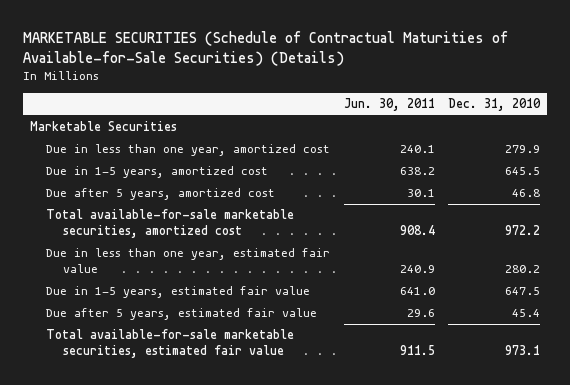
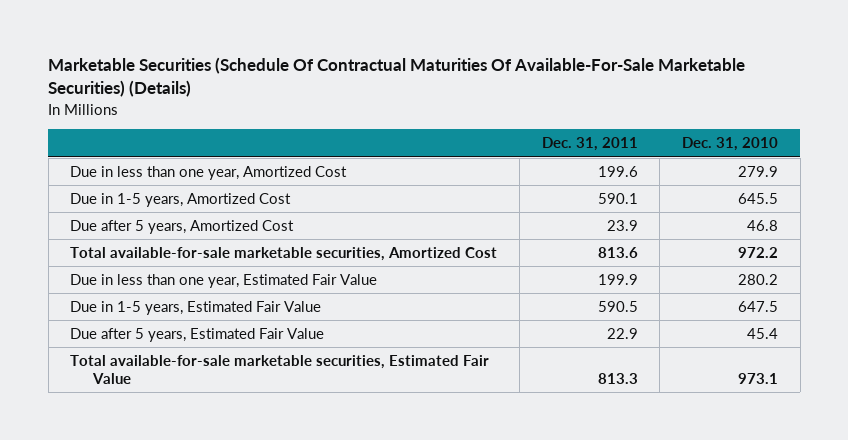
[23,31,509,66] MARKETABLE SECURITIES (Schedule of Contractual Maturities of Available-for-Sale Securities) (Details) -> [48,57,746,98] Marketable Securities (Schedule Of Contractual Maturities Of Available-For-Sale Marketable Securities) (Details)
[343,98,435,112] Jun. 30, 2011 -> none
none -> [541,137,638,152] Dec. 31, 2011
[30,121,178,132] Marketable Securities -> none
[46,144,331,157] Due in less than one year, amortized cost -> [70,166,348,181] Due in less than one year, Amortized Cost
[46,166,269,179] Due in 1-5 years, amortized cost -> [70,193,292,208] Due in 1-5 years, Amortized Cost
[46,188,276,201] Due after 5 years, amortized cost -> [70,220,295,235] Due after 5 years, Amortized Cost
[46,209,295,239] Total available-for-sale marketable securities, amortized cost -> [70,247,498,262] Total available-for-sale marketable securities, Amortized Cost
[46,248,331,274] Due in less than one year, estimated fair value -> [70,274,378,289] Due in less than one year, Estimated Fair Value
[46,286,311,299] Due in 1-5 years, estimated fair value -> [70,301,322,316] Due in 1-5 years, Estimated Fair Value
[46,308,318,321] Due after 5 years, estimated fair value -> [70,328,325,343] Due after 5 years, Estimated Fair Value
[46,329,295,359] Total available-for-sale marketable securities, estimated fair value -> [70,355,490,384] Total available-for-sale marketable securities, Estimated Fair Value

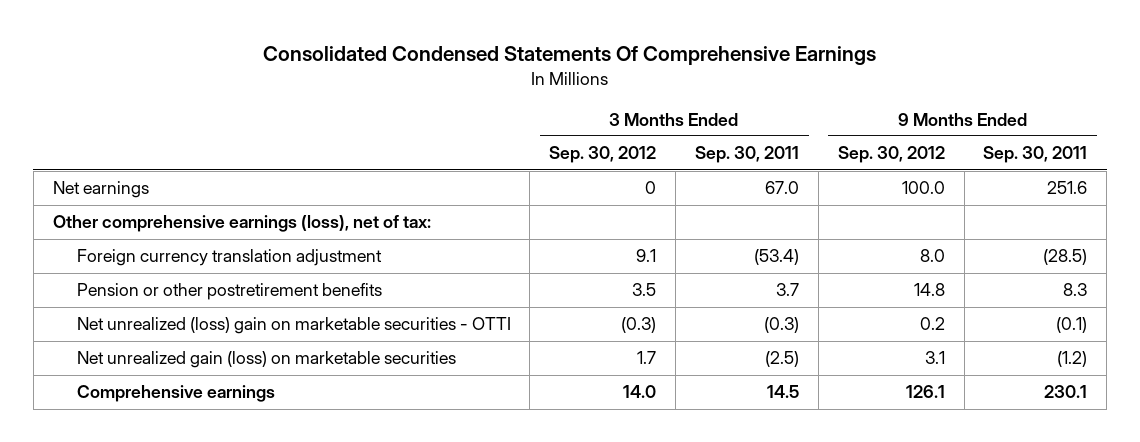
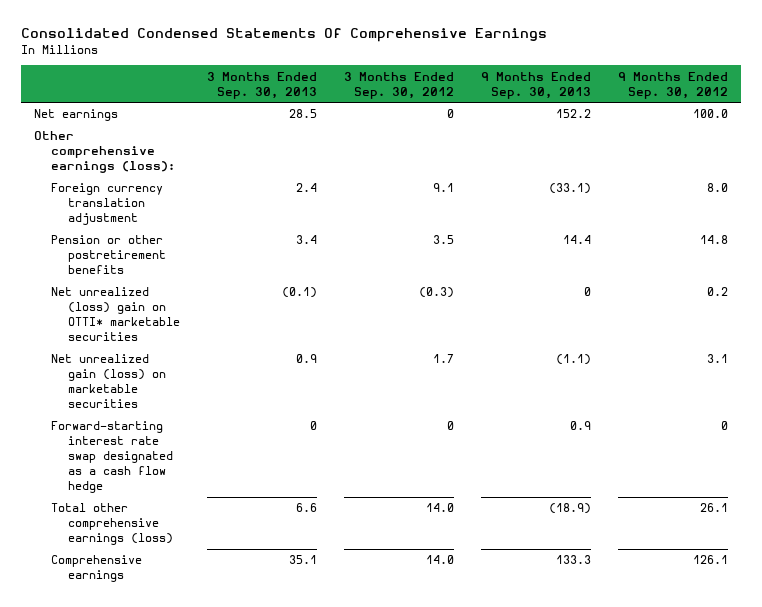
[695,146,800,164] Sep. 30, 2011 -> none
[983,146,1088,164] Sep. 30, 2011 -> none
none -> [207,71,318,99] 3 Months Ended Sep. 30, 2013
none -> [481,71,592,99] 9 Months Ended Sep. 30, 2013
[52,215,431,233] Other comprehensive earnings (loss), net of tax: -> [33,131,176,174] Other comprehensive earnings (loss):
[76,317,511,335] Net unrealized (loss) gain on marketable securities - OTTI -> [51,287,181,342] Net unrealized (loss) gain on OTTI* marketable securities
none -> [51,421,174,494] Forward-starting interest rate swap designated as a cash flow hedge
none -> [51,503,174,546] Total other comprehensive earnings (loss)

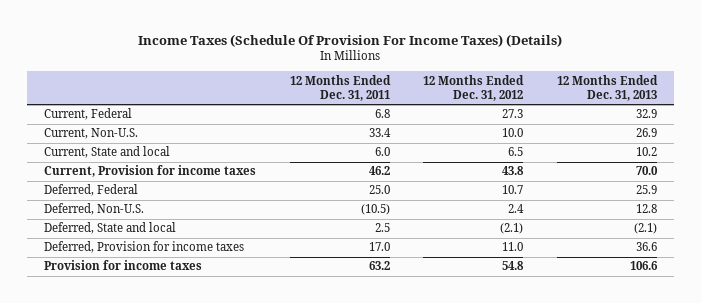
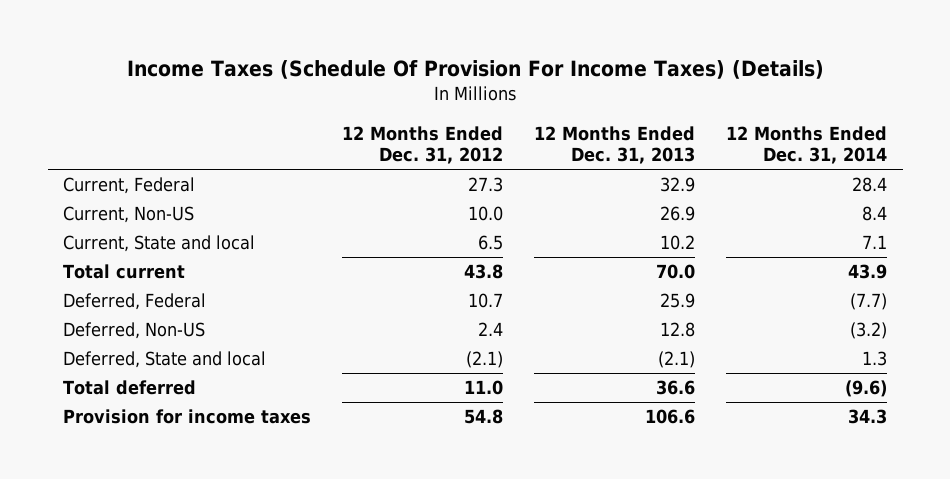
[289,74,391,101] 12 Months Ended Dec. 31, 2011 -> none
none -> [726,125,888,165] 12 Months Ended Dec. 31, 2014
[43,128,138,140] Current, Non-U.S. -> [63,206,195,224] Current, Non-US
[43,165,256,178] Current, Provision for income taxes -> [63,264,186,280] Total current
[43,203,144,216] Deferred, Non-U.S. -> [63,322,206,340] Deferred, Non-US
[43,241,244,254] Deferred, Provision for income taxes -> [63,380,197,396] Total deferred

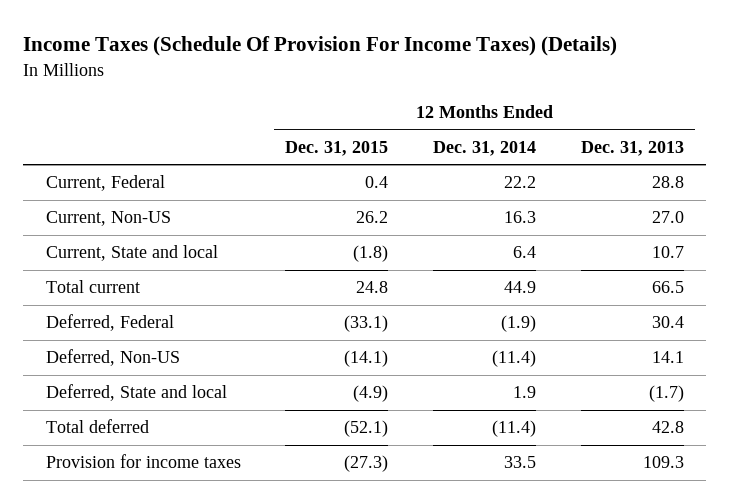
[342,125,504,165] 12 Months Ended Dec. 31, 2012 -> none
none -> [285,140,389,156] Dec. 31, 2015
[660,177,696,193] 32.9 -> [652,176,685,189] 28.8
[852,177,888,193] 28.4 -> [504,176,537,189] 22.2
[660,206,696,222] 26.9 -> [652,211,685,224] 27.0
[862,206,888,222] 8.4 -> [504,211,537,224] 16.3
[660,235,696,251] 10.2 -> [652,246,685,259] 10.7
[862,235,888,250] 7.1 -> [513,246,537,259] 6.4
[656,264,696,280] 70.0 -> [652,281,685,294] 66.5
[848,264,888,280] 43.9 -> [504,281,537,294] 44.9
[660,293,696,309] 25.9 -> [652,316,685,329] 30.4
[850,293,888,311] (7.7) -> [501,315,537,333] (1.9)
[660,322,696,338] 12.8 -> [652,351,685,364] 14.1
[850,322,888,340] (3.2) -> [492,350,537,368] (11.4)
[658,351,696,369] (2.1) -> [649,385,685,403] (1.7)
[862,351,888,367] 1.3 -> [513,386,537,399] 1.9
[656,380,696,396] 36.6 -> [652,421,685,434] 42.8
[845,380,888,398] (9.6) -> [492,420,537,438] (11.4)
[645,409,696,425] 106.6 -> [643,456,685,469] 109.3
[848,409,888,425] 34.3 -> [504,456,537,469] 33.5

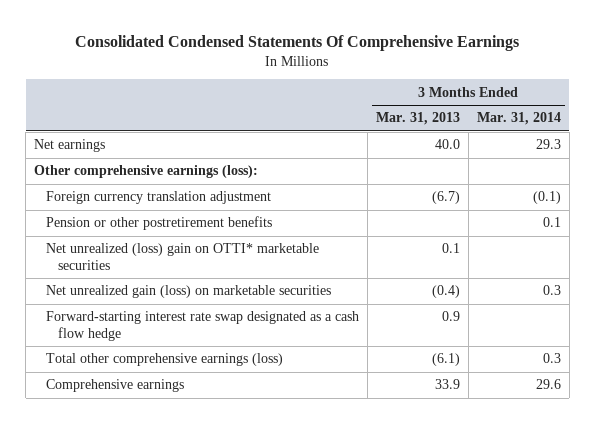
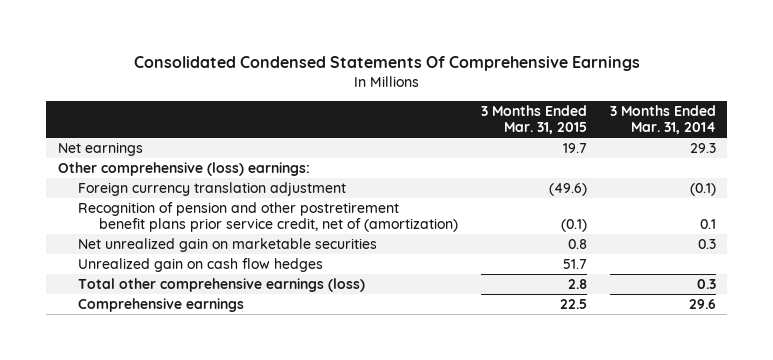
[375,112,460,126] Mar. 31, 2013 -> none
none -> [480,104,587,135] 3 Months Ended Mar. 31, 2015
[34,165,259,179] Other comprehensive earnings (loss): -> [57,161,310,176] Other comprehensive (loss) earnings:
[46,243,320,270] Net unrealized (loss) gain on OTTI* marketable securities -> none
[46,216,273,231] Pension or other postretirement benefits -> [78,201,458,233] Recognition of pension and other postretirement benefit plans prior service credit, net of (amortization)
[46,285,332,299] Net unrealized gain (loss) on marketable securities -> [78,237,378,252] Net unrealized gain on marketable securities
[46,311,360,341] Forward-starting interest rate swap designated as a cash flow hedge -> [78,257,324,272] Unrealized gain on cash flow hedges

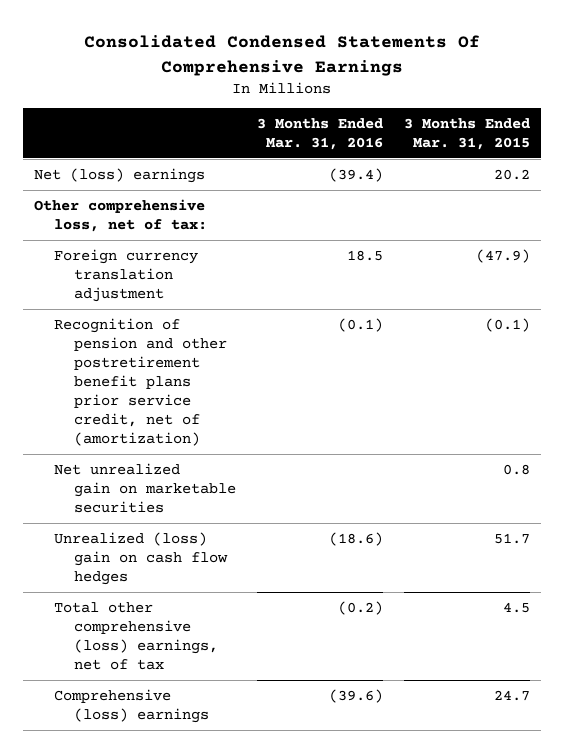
[609,104,716,135] 3 Months Ended Mar. 31, 2014 -> none
none -> [257,118,384,151] 3 Months Ended Mar. 31, 2016
[57,141,143,156] Net earnings -> [33,167,205,183] Net (loss) earnings
[562,142,587,153] 19.7 -> [494,168,531,180] 20.2
[57,161,310,176] Other comprehensive (loss) earnings: -> [33,198,207,232] Other comprehensive loss, net of tax:
[548,182,587,196] (49.6) -> [476,248,531,263] (47.9)
[78,257,324,272] Unrealized gain on cash flow hedges -> [53,531,228,585] Unrealized (loss) gain on cash flow hedges
[78,277,366,292] Total other comprehensive earnings (loss) -> [53,601,218,671] Total other comprehensive (loss) earnings, net of tax
[567,278,587,289] 2.8 -> [503,601,531,613] 4.5
[78,297,245,312] Comprehensive earnings -> [53,688,209,723] Comprehensive (loss) earnings
[559,298,587,309] 22.5 -> [494,689,531,701] 24.7

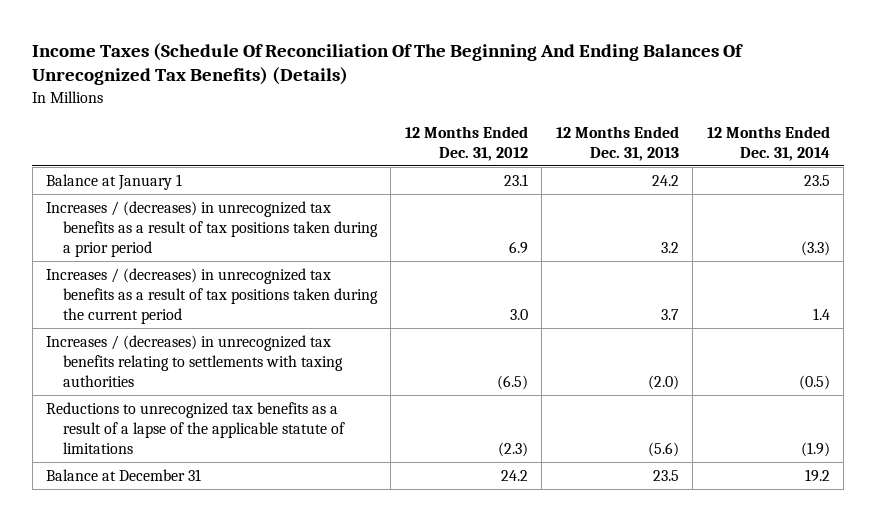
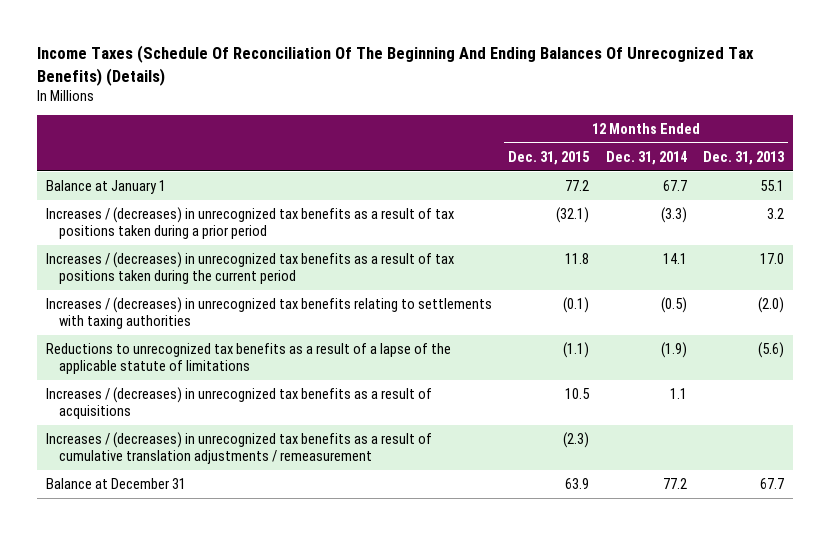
[404,125,528,161] 12 Months Ended Dec. 31, 2012 -> none
none -> [508,150,591,165] Dec. 31, 2015
[651,174,679,186] 24.2 -> [760,179,785,191] 55.1
[803,174,830,186] 23.5 -> [662,179,687,191] 67.7
[660,309,679,321] 3.7 -> [760,252,785,264] 17.0
[812,308,830,321] 1.4 -> [662,252,687,264] 14.1
none -> [45,386,432,419] Increases / (decreases) in unrecognized tax benefits as a result of acquisitions
none -> [45,431,432,464] Increases / (decreases) in unrecognized tax benefits as a result of cumulative translation adjustments / remeasurement
[652,469,679,481] 23.5 -> [760,477,785,489] 67.7
[804,468,830,482] 19.2 -> [662,477,687,489] 77.2

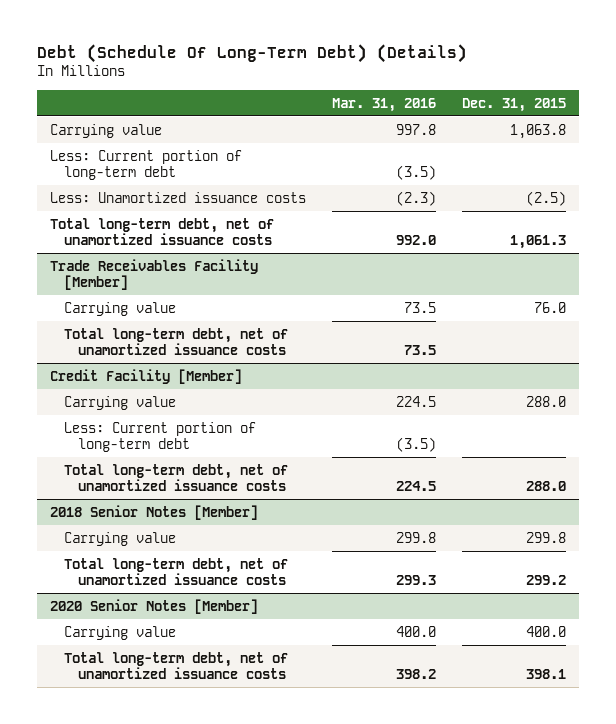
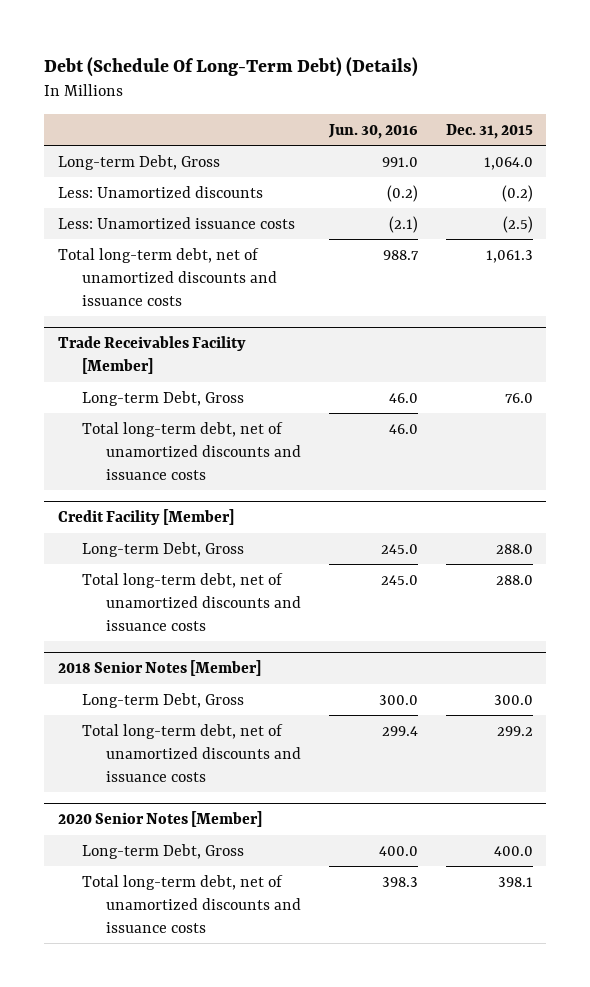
[331,97,436,112] Mar. 31, 2016 -> none
none -> [327,123,418,139] Jun. 30, 2016
[49,123,162,138] Carrying value -> none
[49,149,242,181] Less: Current portion of long-term debt -> none
none -> [57,154,220,170] Long-term Debt, Gross
none -> [57,185,263,198] Less: Unamortized discounts
[49,217,274,246] Total long-term debt, net of unamortized issuance costs -> [57,247,277,306] Total long-term debt, net of unamortized discounts and issuance costs
[63,301,176,316] Carrying value -> none
none -> [81,390,244,406] Long-term Debt, Gross
[63,327,288,356] Total long-term debt, net of unamortized issuance costs -> [81,421,302,480] Total long-term debt, net of unamortized discounts and issuance costs
[63,421,256,453] Less: Current portion of long-term debt -> none
[63,395,176,410] Carrying value -> [81,541,244,557] Long-term Debt, Gross
[63,463,288,492] Total long-term debt, net of unamortized issuance costs -> [81,572,302,631] Total long-term debt, net of unamortized discounts and issuance costs
[63,531,176,546] Carrying value -> none
none -> [81,692,244,708] Long-term Debt, Gross
[63,557,288,586] Total long-term debt, net of unamortized issuance costs -> [81,723,302,782] Total long-term debt, net of unamortized discounts and issuance costs
[63,625,176,640] Carrying value -> none
none -> [81,843,244,859] Long-term Debt, Gross
[63,651,288,680] Total long-term debt, net of unamortized issuance costs -> [81,874,302,933] Total long-term debt, net of unamortized discounts and issuance costs

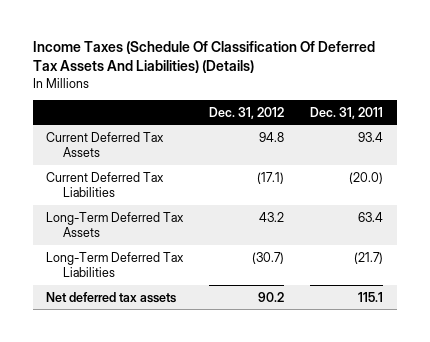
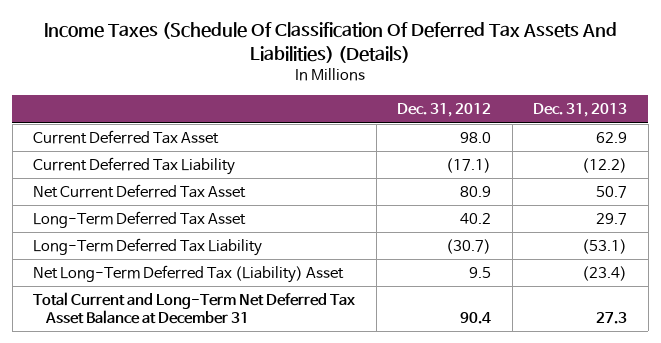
[310,106,384,119] Dec. 31, 2011 -> none
none -> [533,103,628,118] Dec. 31, 2013
[46,131,165,158] Current Deferred Tax Assets -> [33,130,220,145] Current Deferred Tax Asset
[259,131,285,142] 94.8 -> [460,132,492,144] 98.0
[46,171,165,198] Current Deferred Tax Liabilities -> [33,157,236,176] Current Deferred Tax Liability
none -> [33,184,247,199] Net Current Deferred Tax Asset
[46,211,185,238] Long-Term Deferred Tax Assets -> [33,211,247,229] Long-Term Deferred Tax Asset
[259,211,285,222] 43.2 -> [460,213,492,225] 40.2
[46,251,185,278] Long-Term Deferred Tax Liabilities -> [33,238,263,257] Long-Term Deferred Tax Liability
none -> [33,265,345,284] Net Long-Term Deferred Tax (Liability) Asset
[46,291,177,303] Net deferred tax assets -> [33,292,356,324] Total Current and Long-Term Net Deferred Tax Asset Balance at December 31
[258,291,285,302] 90.2 -> [460,311,492,324] 90.4

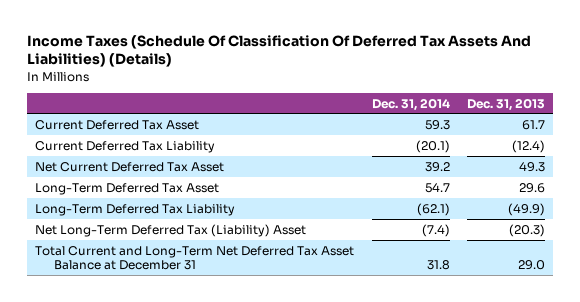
[397,103,492,118] Dec. 31, 2012 -> none
none -> [371,97,450,111] Dec. 31, 2014
[596,132,628,144] 62.9 -> [521,119,545,130] 61.7
[582,158,628,174] (12.2) -> [511,139,545,153] (12.4)
[596,186,628,199] 50.7 -> [518,161,545,172] 49.3
[596,213,628,226] 29.7 -> [518,182,545,193] 29.6
[582,239,628,255] (53.1) -> [507,202,545,216] (49.9)
[582,266,628,282] (23.4) -> [508,223,545,237] (20.3)
[596,311,628,324] 27.3 -> [517,259,545,270] 29.0

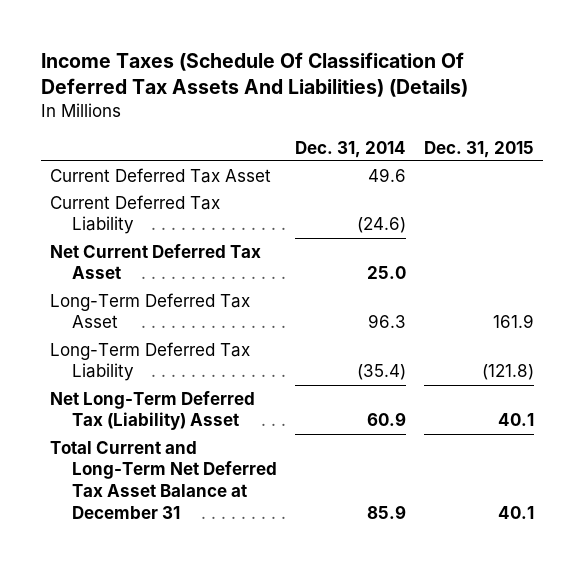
[466,97,545,111] Dec. 31, 2013 -> none
none -> [423,140,534,158] Dec. 31, 2015
[424,119,450,130] 59.3 -> [368,167,407,182] 49.6
[415,139,450,153] (20.1) -> [357,217,407,234] (24.6)
[424,161,450,172] 39.2 -> [367,266,407,280] 25.0
[424,182,450,193] 54.7 -> [368,314,407,329] 96.3
[416,202,450,216] (62.1) -> [357,364,407,381] (35.4)
[421,223,450,237] (7.4) -> [367,412,407,427] 60.9
[426,259,450,270] 31.8 -> [367,504,407,519] 85.9

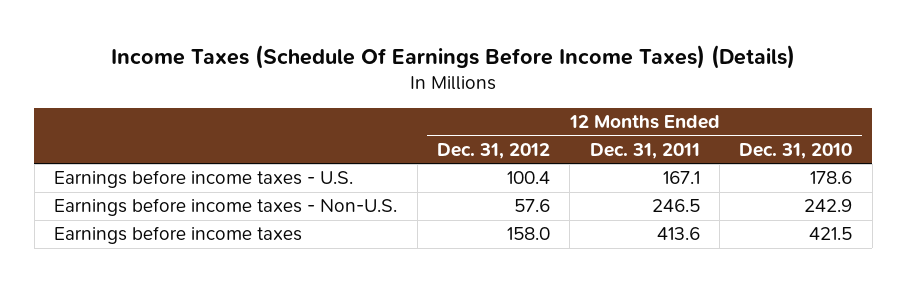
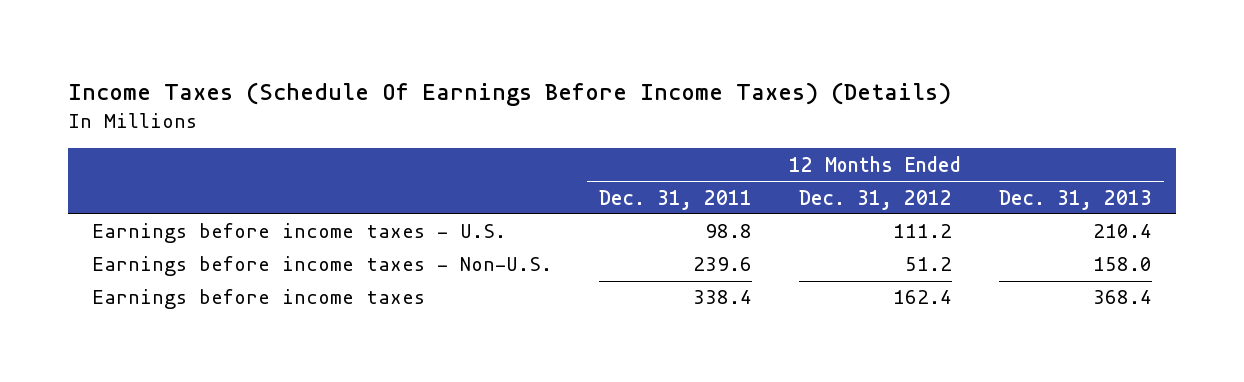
[739,142,853,159] Dec. 31, 2010 -> none
none -> [999,189,1153,210] Dec. 31, 2013
[506,171,550,185] 100.4 -> [892,224,952,239] 111.2
[662,171,700,185] 167.1 -> [704,224,752,239] 98.8
[513,199,550,213] 57.6 -> [904,257,952,272] 51.2
[651,199,700,213] 246.5 -> [692,257,752,272] 239.6
[506,227,550,241] 158.0 -> [892,290,952,305] 162.4
[656,227,700,241] 413.6 -> [692,290,752,305] 338.4

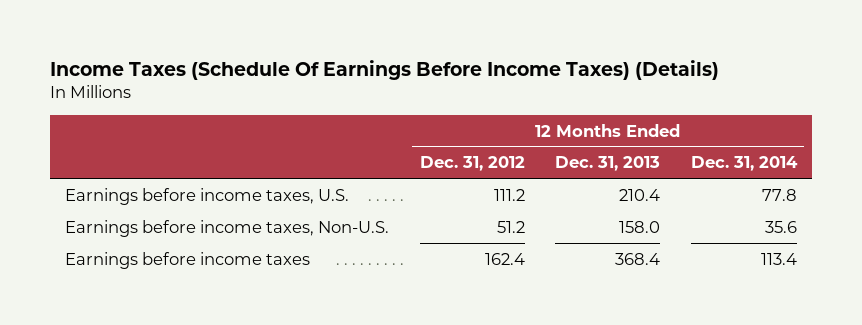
[598,189,752,210] Dec. 31, 2011 -> none
none -> [690,156,798,172] Dec. 31, 2014
[91,223,506,244] Earnings before income taxes - U.S. -> [65,187,350,205] Earnings before income taxes, U.S.
[91,256,552,277] Earnings before income taxes - Non-U.S. -> [65,219,390,237] Earnings before income taxes, Non-U.S.

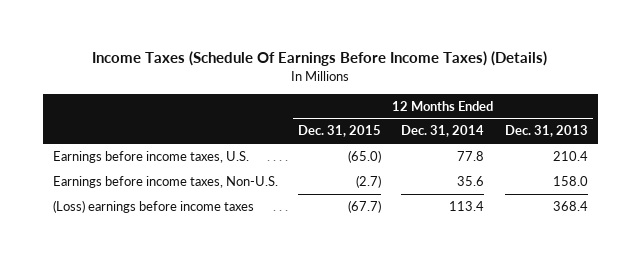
[419,156,525,172] Dec. 31, 2012 -> none
none -> [298,125,382,138] Dec. 31, 2015
[65,251,311,269] Earnings before income taxes -> [52,200,254,214] (Loss) earnings before income taxes

